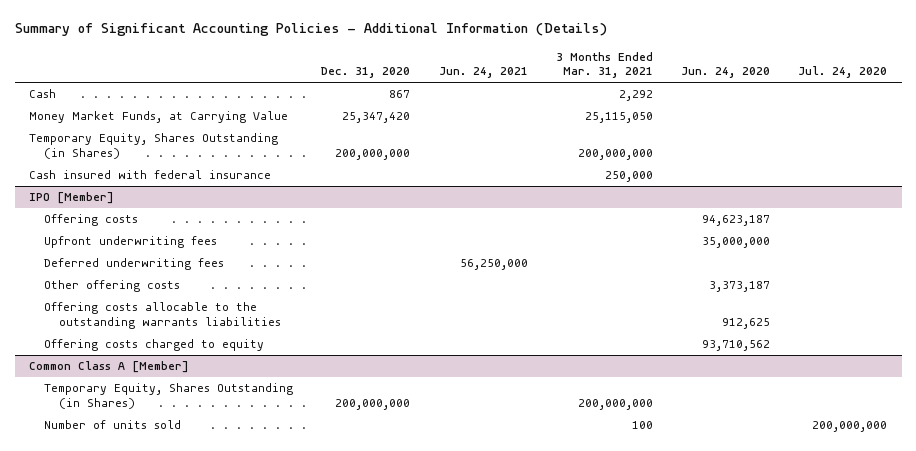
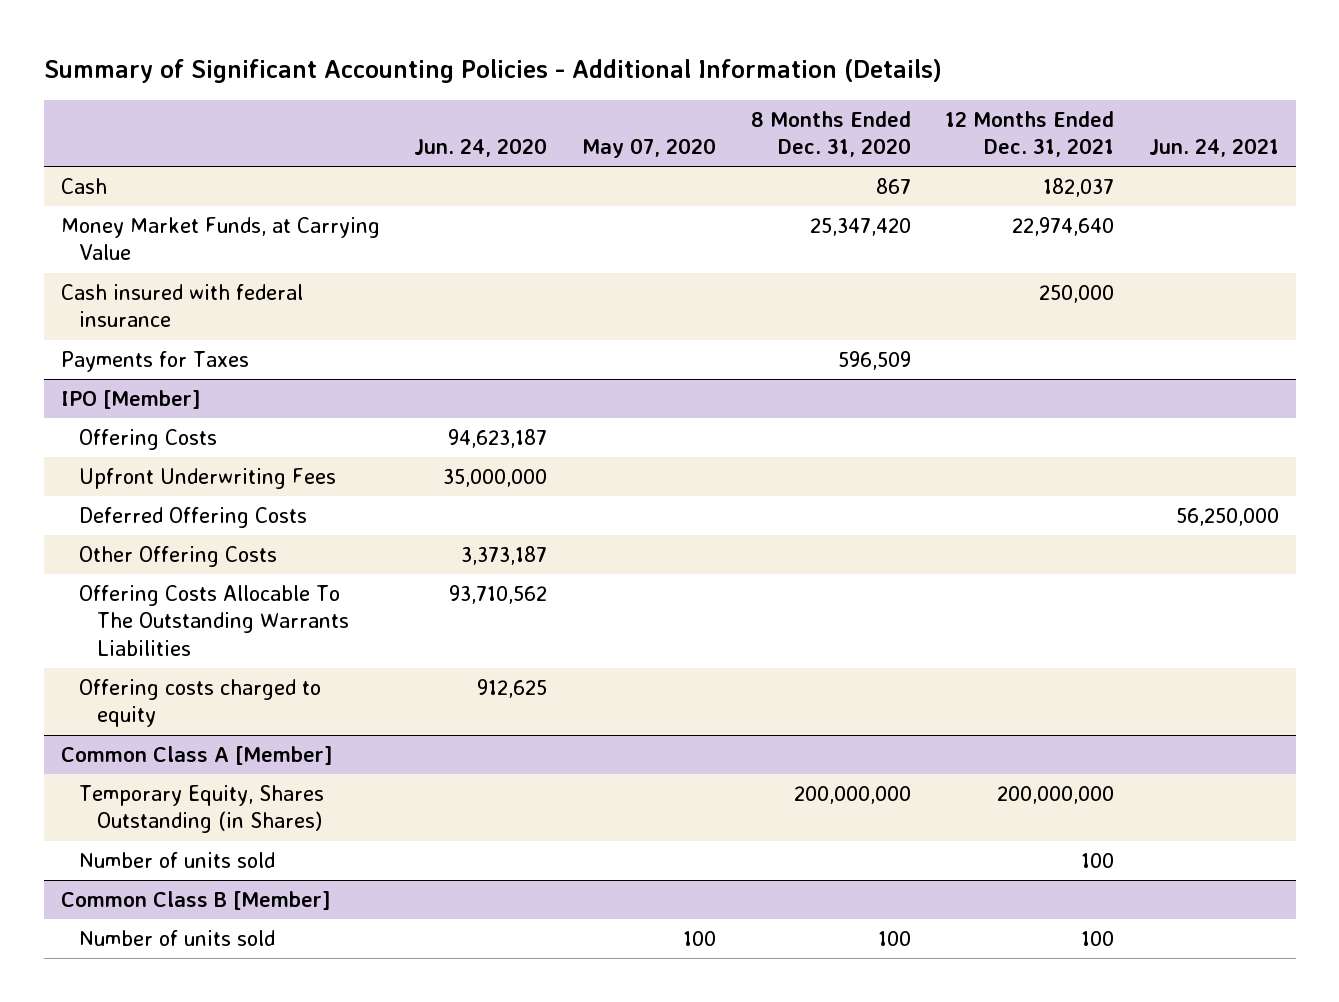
[321,67,411,79] Dec. 31, 2020 -> none
[555,51,653,79] 3 Months Ended Mar. 31, 2021 -> none
[798,66,888,79] Jul. 24, 2020 -> none
none -> [581,138,716,159] May 07, 2020
none -> [750,110,911,158] 8 Months Ended Dec. 31, 2020
none -> [945,110,1115,158] 12 Months Ended Dec. 31, 2021
[28,133,278,159] Temporary Equity, Shares Outstanding (in Shares) -> none
none -> [60,350,249,372] Payments for Taxes
[43,214,138,227] Offering costs -> [78,428,217,450] Offering Costs
[43,236,217,249] Upfront underwriting fees -> [78,467,336,489] Upfront Underwriting Fees
[43,258,224,271] Deferred underwriting fees -> [78,506,307,528] Deferred Offering Costs
[43,280,180,293] Other offering costs -> [78,545,277,567] Other Offering Costs
[43,302,282,329] Offering costs allocable to the outstanding warrants liabilities -> [78,584,349,656] Offering Costs Allocable To The Outstanding Warrants Liabilities
[722,317,771,329] 912,625 -> [449,584,548,604] 93,710,562
[702,340,771,352] 93,710,562 -> [477,678,548,698] 912,625
none -> [60,890,331,910] Common Class B [Member]
none -> [78,929,275,946] Number of units sold

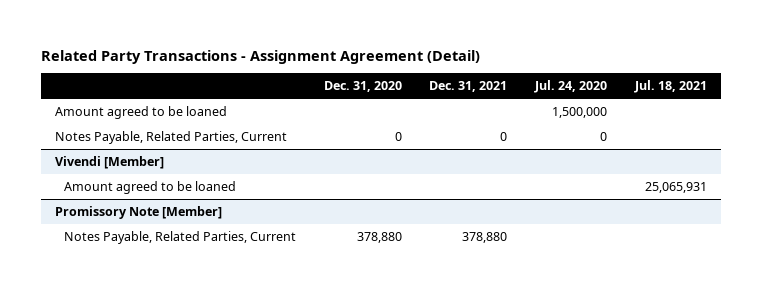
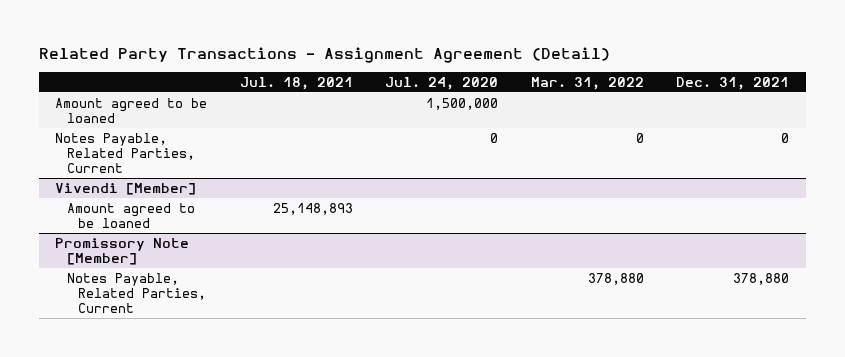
[323,81,402,93] Dec. 31, 2020 -> none
none -> [530,76,644,90] Mar. 31, 2022
[644,182,707,194] 25,065,931 -> [272,202,353,215] 25,148,893

